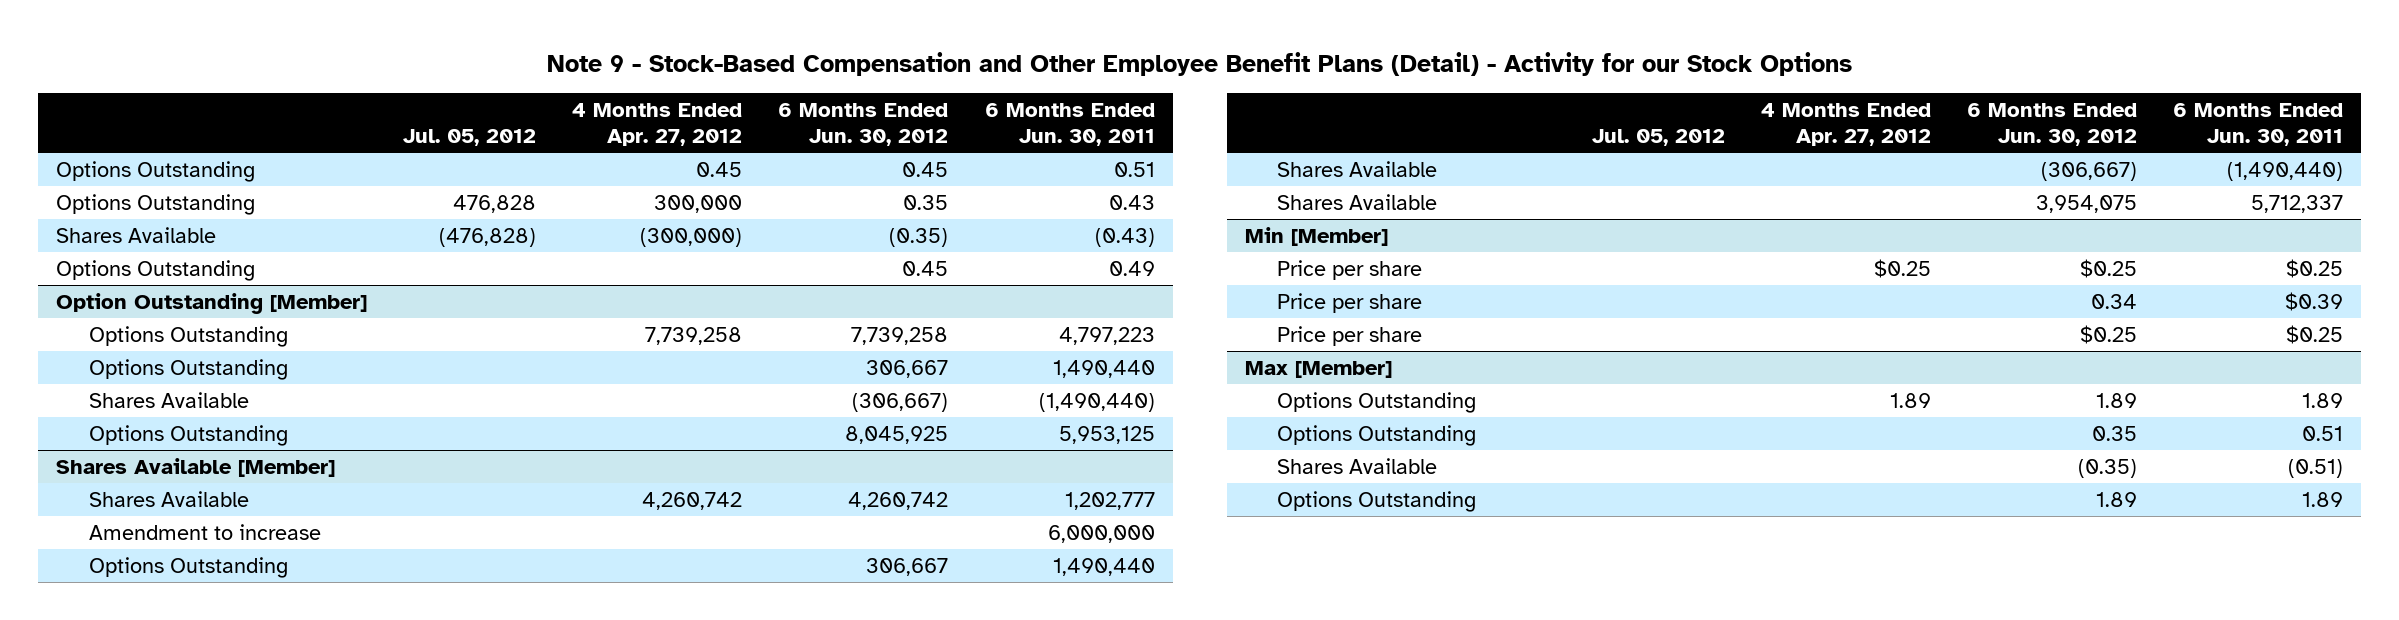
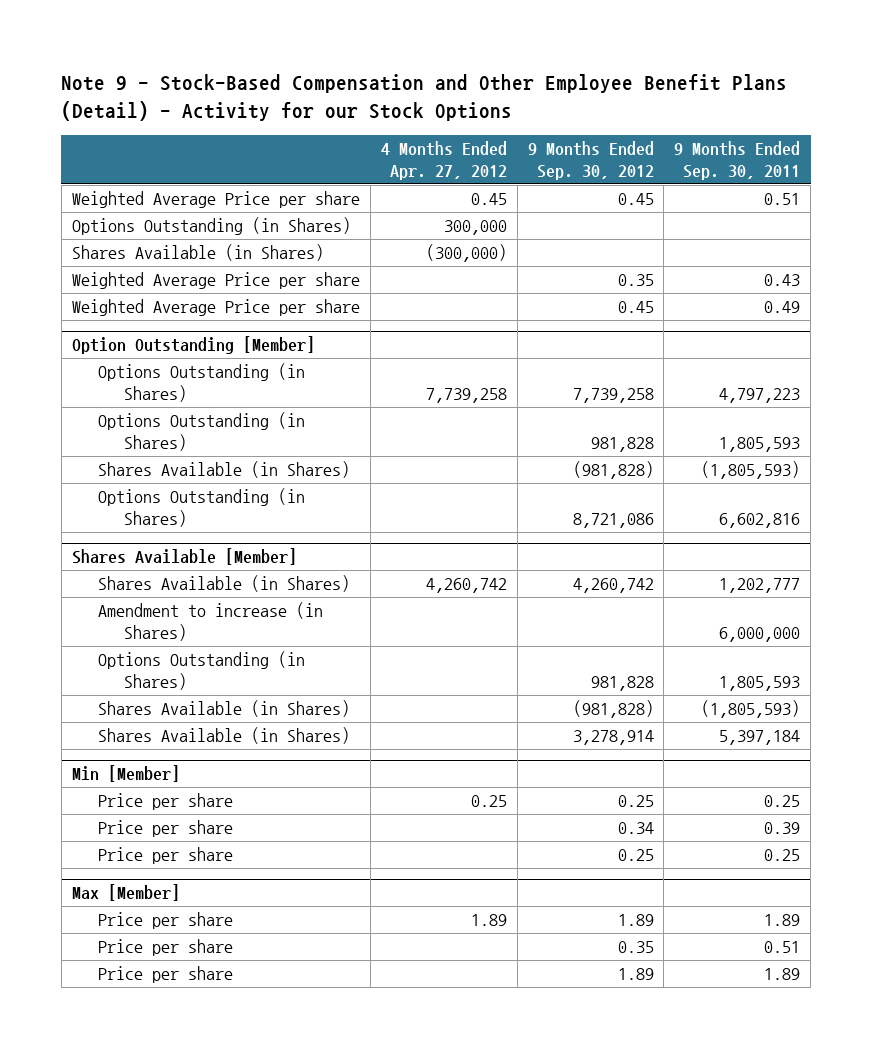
[403,129,537,147] Jul. 05, 2012 -> none
[778,102,949,147] 6 Months Ended Jun. 30, 2012 -> none
[984,102,1155,147] 6 Months Ended Jun. 30, 2011 -> none
none -> [527,140,654,181] 9 Months Ended Sep. 30, 2012
none -> [674,140,801,181] 9 Months Ended Sep. 30, 2011
[56,160,256,182] Options Outstanding -> none
[56,259,256,281] Options Outstanding -> none
none -> [71,191,360,209] Weighted Average Price per share
[56,193,256,215] Options Outstanding -> [71,217,351,236] Options Outstanding (in Shares)
[56,226,217,243] Shares Available -> [71,244,324,262] Shares Available (in Shares)
none -> [71,272,360,290] Weighted Average Price per share
none -> [71,299,360,317] Weighted Average Price per share
[88,325,288,347] Options Outstanding -> [97,363,305,403] Options Outstanding (in Shares)
[88,358,288,380] Options Outstanding -> [97,412,305,452] Options Outstanding (in Shares)
[88,391,249,408] Shares Available -> [97,461,350,479] Shares Available (in Shares)
[88,424,288,446] Options Outstanding -> [97,488,305,528] Options Outstanding (in Shares)
[88,490,249,507] Shares Available -> [97,575,350,593] Shares Available (in Shares)
[88,523,321,540] Amendment to increase -> [97,602,323,642] Amendment to increase (in Shares)
[88,556,288,578] Options Outstanding -> [97,651,305,691] Options Outstanding (in Shares)
[1277,160,1438,177] Shares Available -> [97,700,350,718] Shares Available (in Shares)
[1277,193,1438,210] Shares Available -> [97,727,350,745] Shares Available (in Shares)
[1874,258,1932,278] $0.25 -> [470,795,507,808] 0.25
[1277,424,1477,446] Options Outstanding -> none
[1277,457,1438,474] Shares Available -> none
[1277,490,1477,512] Options Outstanding -> none
[1277,391,1477,413] Options Outstanding -> [97,912,233,930] Price per share
none -> [97,939,233,957] Price per share
none -> [97,966,233,984] Price per share

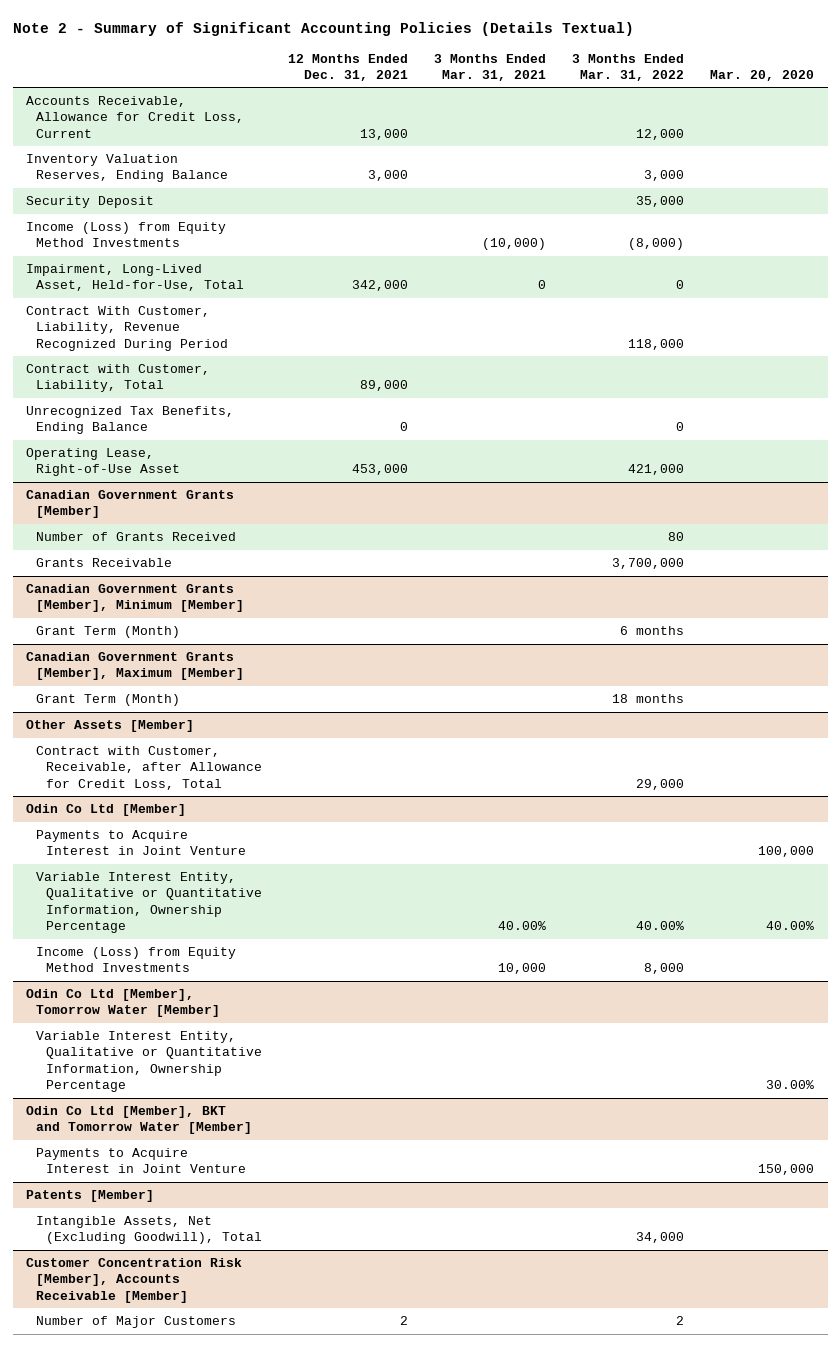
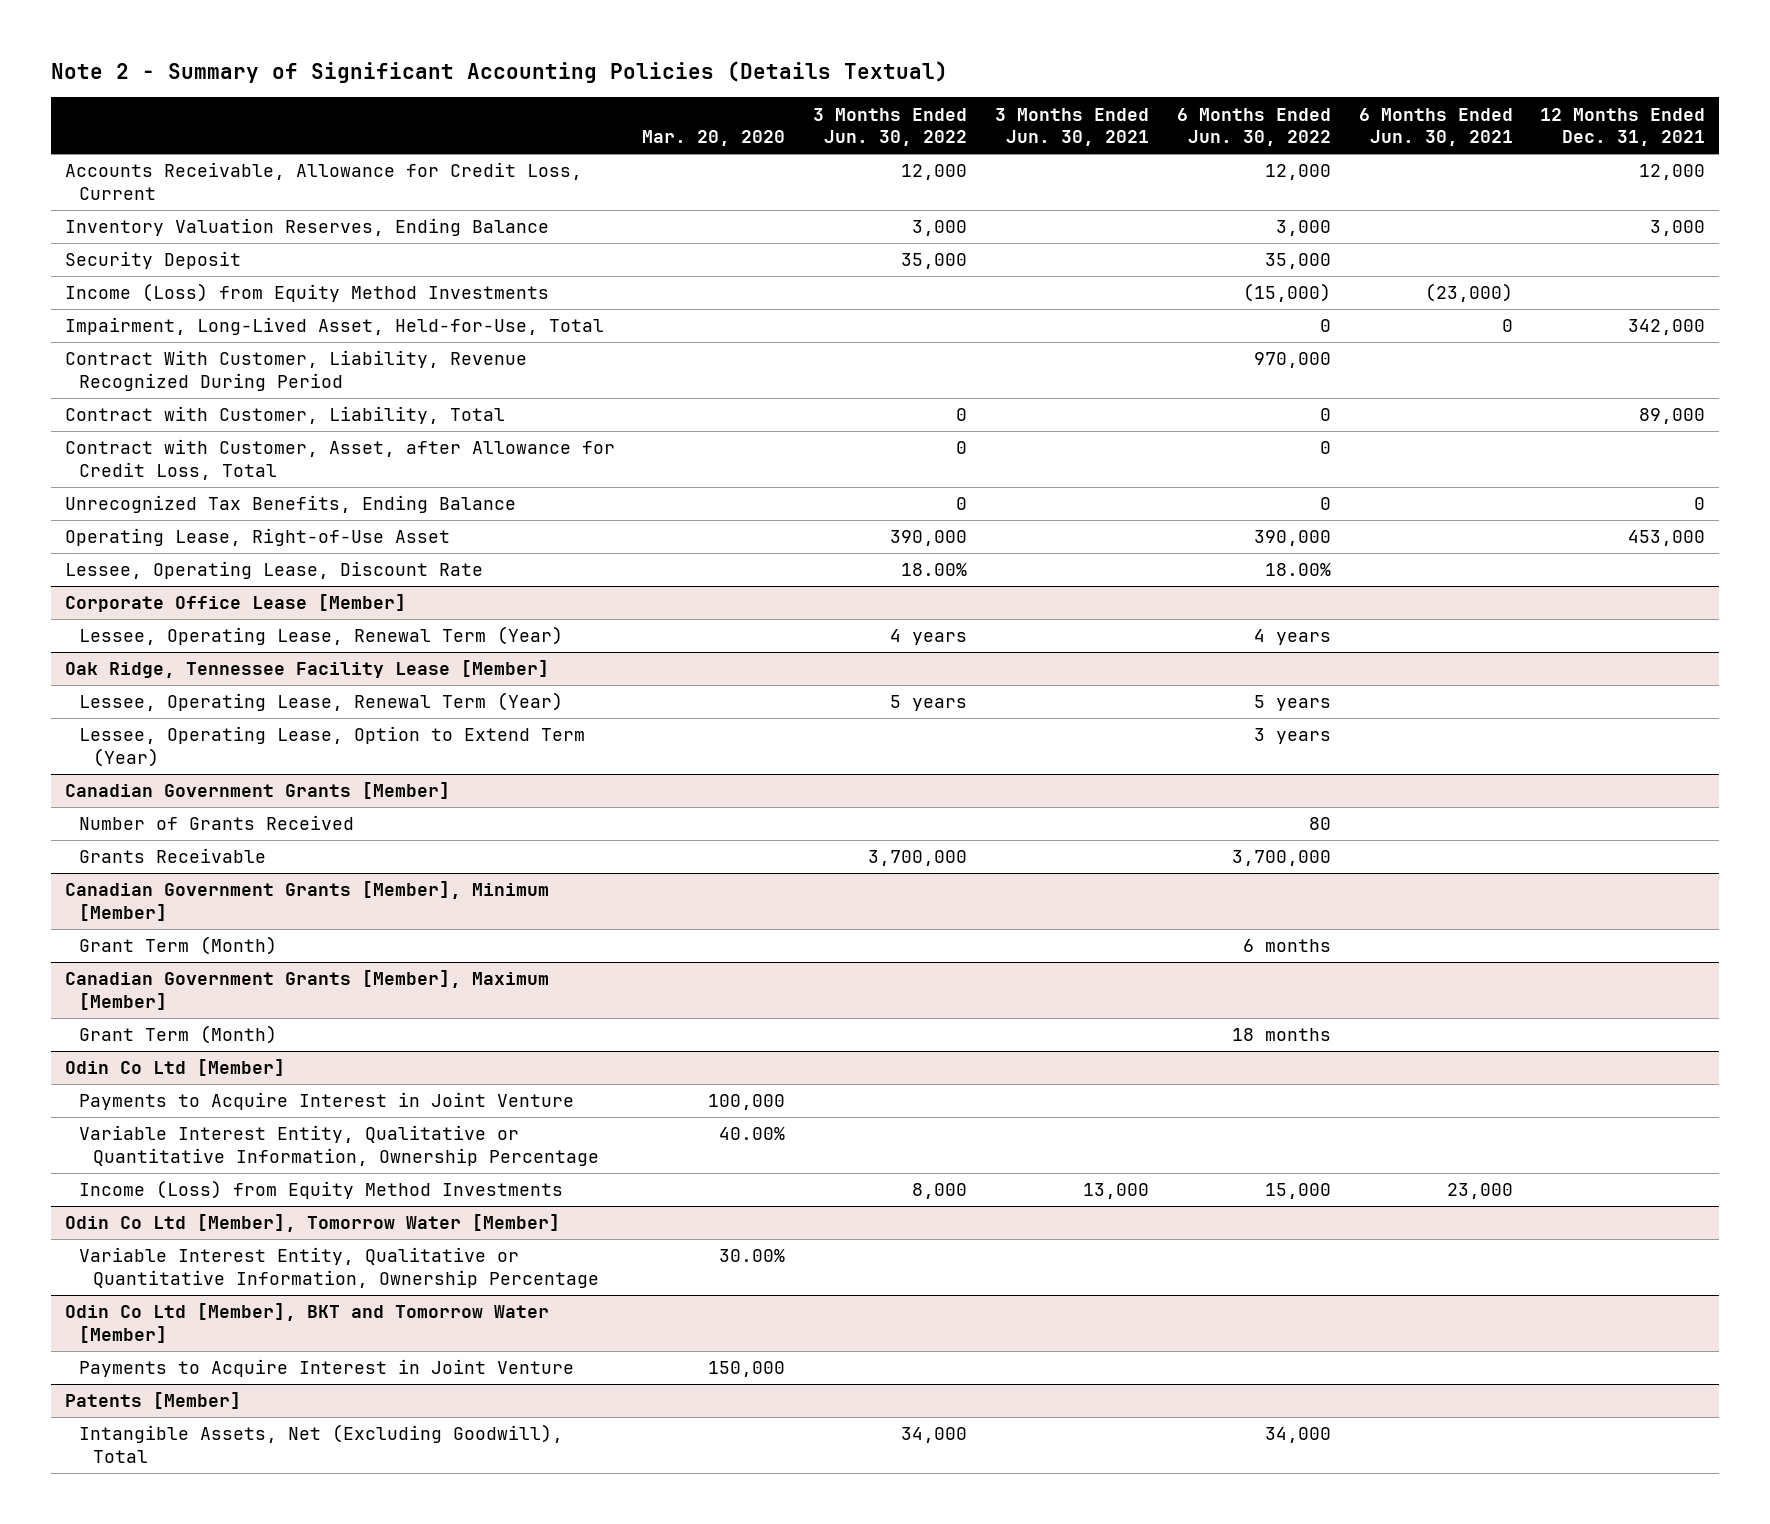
[434,53,547,81] 3 Months Ended Mar. 31, 2021 -> none
[572,53,685,81] 3 Months Ended Mar. 31, 2022 -> none
none -> [813,107,968,147] 3 Months Ended Jun. 30, 2022
none -> [994,107,1149,147] 3 Months Ended Jun. 30, 2021
none -> [1176,107,1331,147] 6 Months Ended Jun. 30, 2022
none -> [1358,107,1513,147] 6 Months Ended Jun. 30, 2021
[360,128,409,140] 13,000 -> [1639,164,1706,181] 12,000
none -> [64,439,615,481] Contract with Customer, Asset, after Allowance for Credit Loss, Total
none -> [64,561,483,580] Lessee, Operating Lease, Discount Rate
none -> [64,594,406,613] Corporate Office Lease [Member]
none -> [78,626,563,646] Lessee, Operating Lease, Renewal Term (Year)
none -> [64,660,549,679] Oak Ridge, Tennessee Facility Lease [Member]
none -> [78,692,563,712] Lessee, Operating Lease, Renewal Term (Year)
none -> [78,726,585,768] Lessee, Operating Lease, Option to Extend Term (Year)
[25,720,194,733] Other Assets [Member] -> none
[35,746,263,790] Contract with Customer, Receivable, after Allowance for Credit Loss, Total -> none
[25,1258,242,1303] Customer Concentration Risk [Member], Accounts Receivable [Member] -> none
[35,1316,236,1329] Number of Major Customers -> none

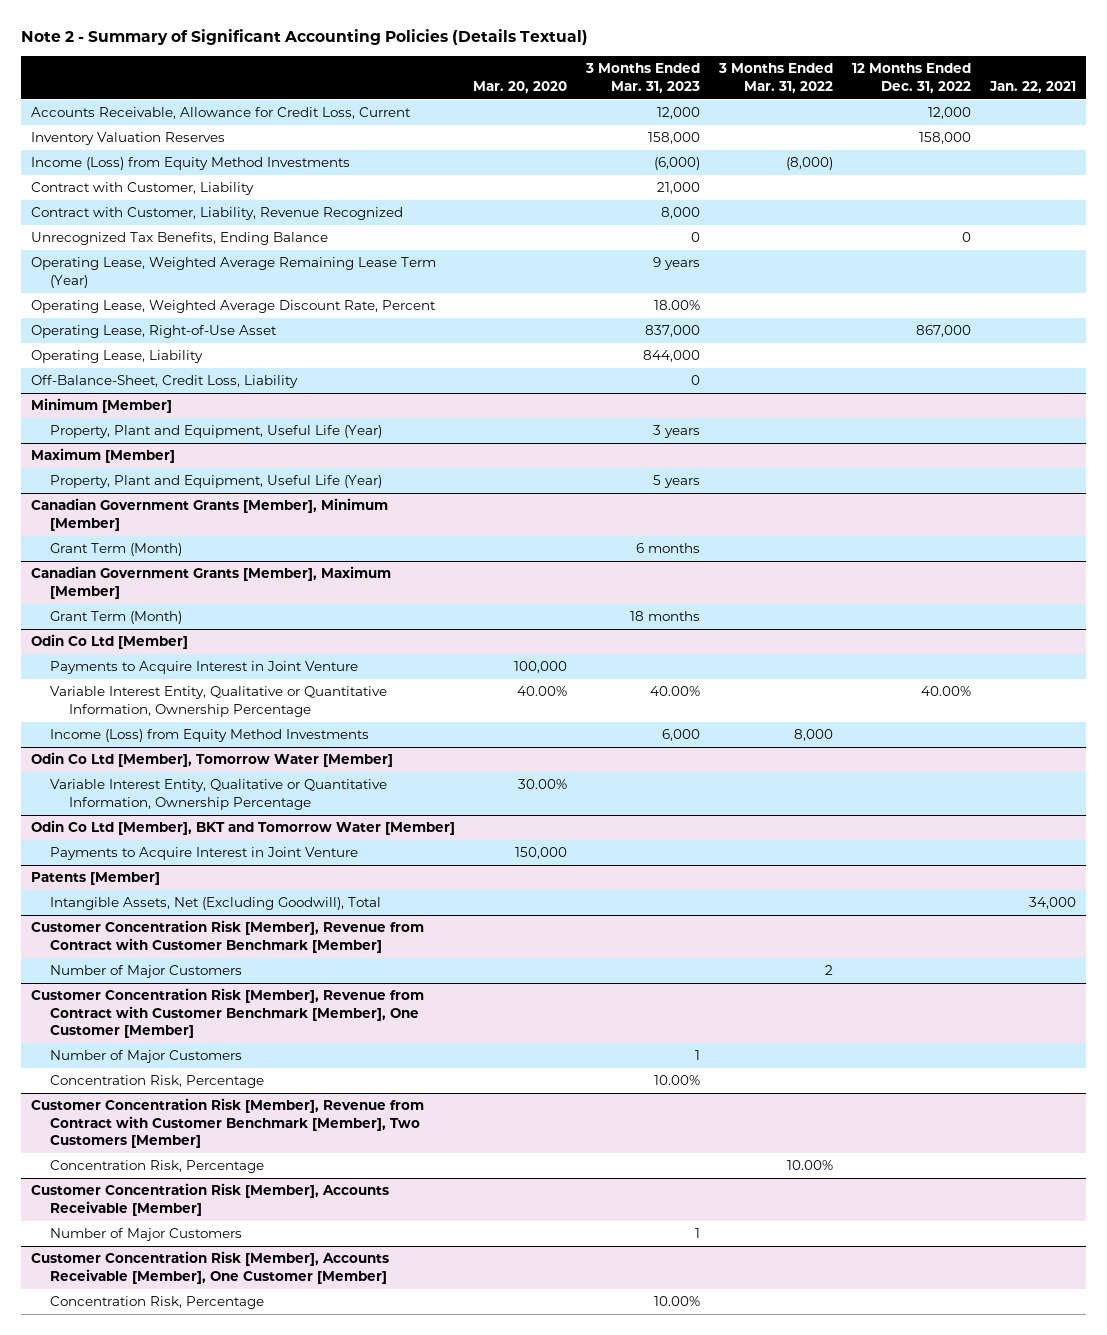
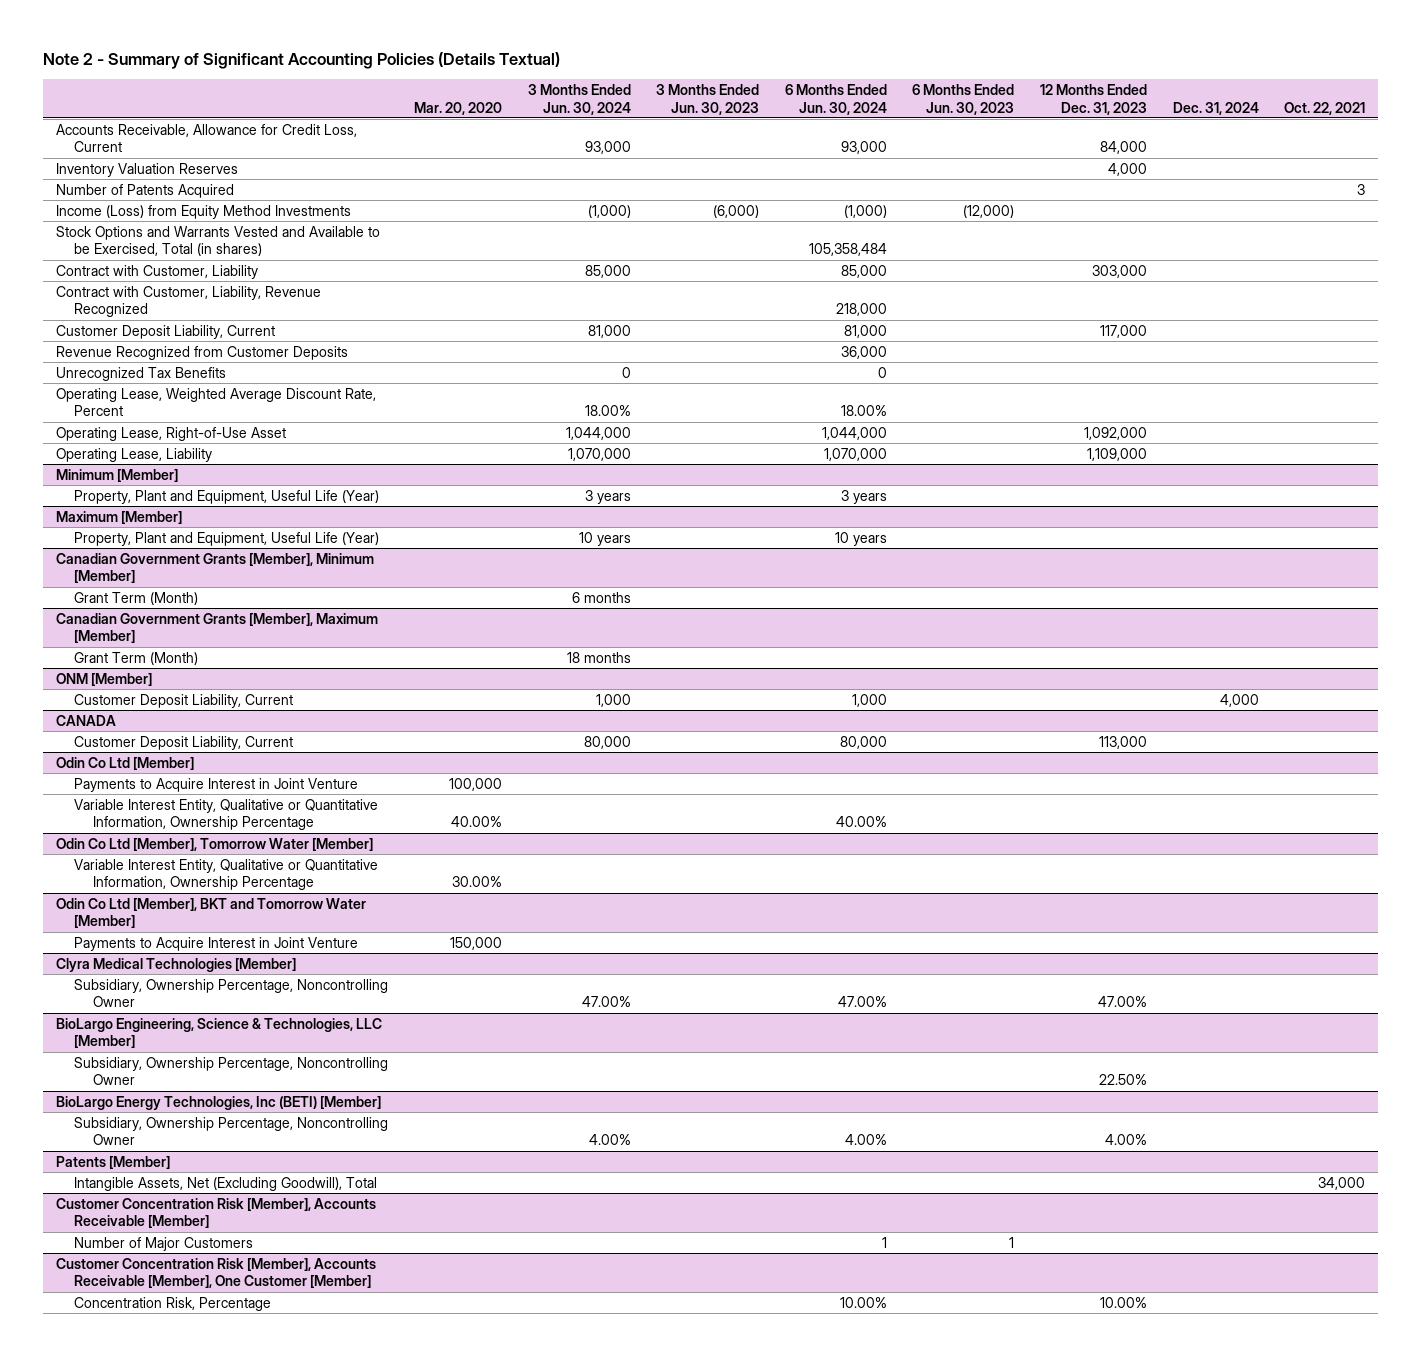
[585,63,701,93] 3 Months Ended Mar. 31, 2023 -> none
[718,63,834,93] 3 Months Ended Mar. 31, 2022 -> none
[852,63,972,93] 12 Months Ended Dec. 31, 2022 -> none
[989,80,1077,93] Jan. 22, 2021 -> none
none -> [527,84,631,115] 3 Months Ended Jun. 30, 2024
none -> [656,84,760,115] 3 Months Ended Jun. 30, 2023
none -> [784,84,887,115] 6 Months Ended Jun. 30, 2024
none -> [912,84,1015,115] 6 Months Ended Jun. 30, 2023
none -> [1040,84,1148,115] 12 Months Ended Dec. 31, 2023
none -> [1172,101,1259,115] Dec. 31, 2024
none -> [1284,101,1366,115] Oct. 22, 2021
none -> [55,183,234,198] Number of Patents Acquired
none -> [55,225,380,257] Stock Options and Warrants Vested and Available to be Exercised, Total (in shares)
[30,257,436,288] Operating Lease, Weighted Average Remaining Lease Term (Year) -> none
none -> [55,324,275,339] Customer Deposit Liability, Current
none -> [55,345,348,360] Revenue Recognized from Customer Deposits
[30,232,328,246] Unrecognized Tax Benefits, Ending Balance -> [55,366,226,381] Unrecognized Tax Benefits
[30,375,298,389] Off-Balance-Sheet, Credit Loss, Liability -> none
none -> [55,672,152,686] ONM [Member]
none -> [74,693,294,708] Customer Deposit Liability, Current
none -> [55,714,116,726] CANADA
none -> [74,735,294,750] Customer Deposit Liability, Current
[49,729,369,743] Income (Loss) from Equity Method Investments -> none
none -> [55,957,296,972] Clyra Medical Technologies [Member]
none -> [74,978,389,1008] Subsidiary, Ownership Percentage, Noncontrolling Owner
none -> [55,1017,382,1049] BioLargo Engineering, Science & Technologies, LLC [Member]
none -> [74,1056,389,1086] Subsidiary, Ownership Percentage, Noncontrolling Owner
none -> [55,1095,381,1110] BioLargo Energy Technologies, Inc (BETI) [Member]
none -> [74,1116,389,1146] Subsidiary, Ownership Percentage, Noncontrolling Owner
[30,920,424,953] Customer Concentration Risk [Member], Revenue from Contract with Customer Benchmark [Member] -> none
[49,965,242,979] Number of Major Customers -> none
[30,988,424,1039] Customer Concentration Risk [Member], Revenue from Contract with Customer Benchmark [Member], One Customer [Member] -> none
[49,1050,242,1064] Number of Major Customers -> none
[49,1075,264,1089] Concentration Risk, Percentage -> none
[30,1098,424,1149] Customer Concentration Risk [Member], Revenue from Contract with Customer Benchmark [Member], Two Customers [Member] -> none
[49,1160,264,1174] Concentration Risk, Percentage -> none

